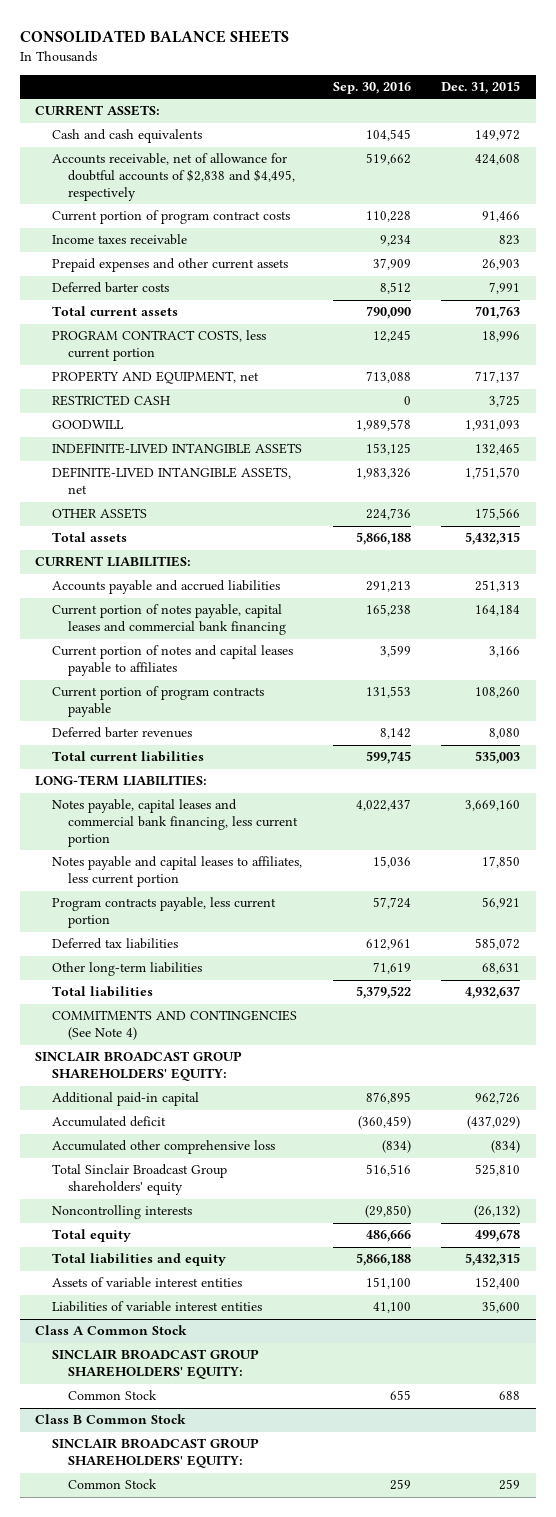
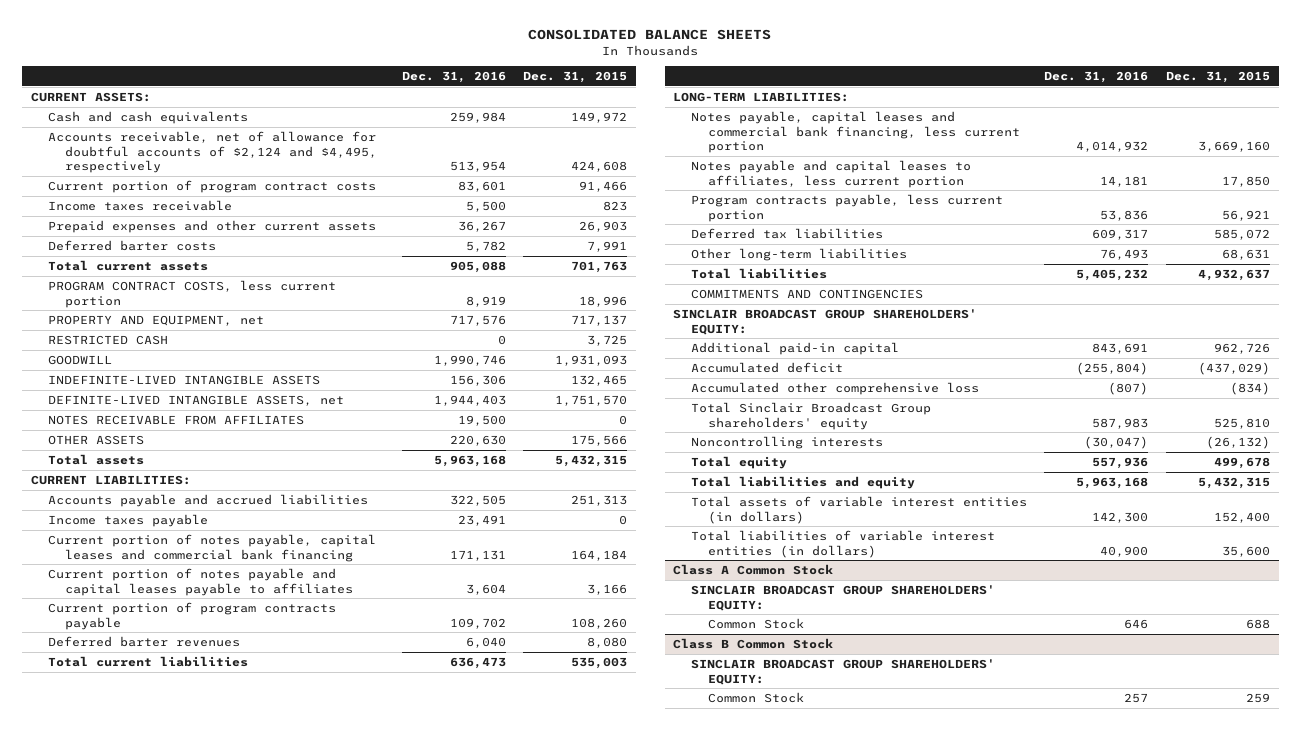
[332,82,411,95] Sep. 30, 2016 -> none
none -> [401,71,506,84] Dec. 31, 2016
[51,153,296,202] Accounts receivable, net of allowance for doubtful accounts of $2,838 and $4,495, respectively -> [47,130,378,174] Accounts receivable, net of allowance for doubtful accounts of $2,124 and $4,495, respectively
none -> [47,414,304,425] NOTES RECEIVABLE FROM AFFILIATES
none -> [47,513,208,527] Income taxes payable
[51,645,293,677] Current portion of notes and capital leases payable to affiliates -> [47,567,354,596] Current portion of notes payable and capital leases payable to affiliates
[51,1010,297,1041] COMMITMENTS AND CONTINGENCIES (See Note 4) -> [690,288,923,299] COMMITMENTS AND CONTINGENCIES
[51,1277,242,1289] Assets of variable interest entities -> [690,495,1027,524] Total assets of variable interest entities (in dollars)
[51,1301,262,1313] Liabilities of variable interest entities -> [690,529,995,558] Total liabilities of variable interest entities (in dollars)

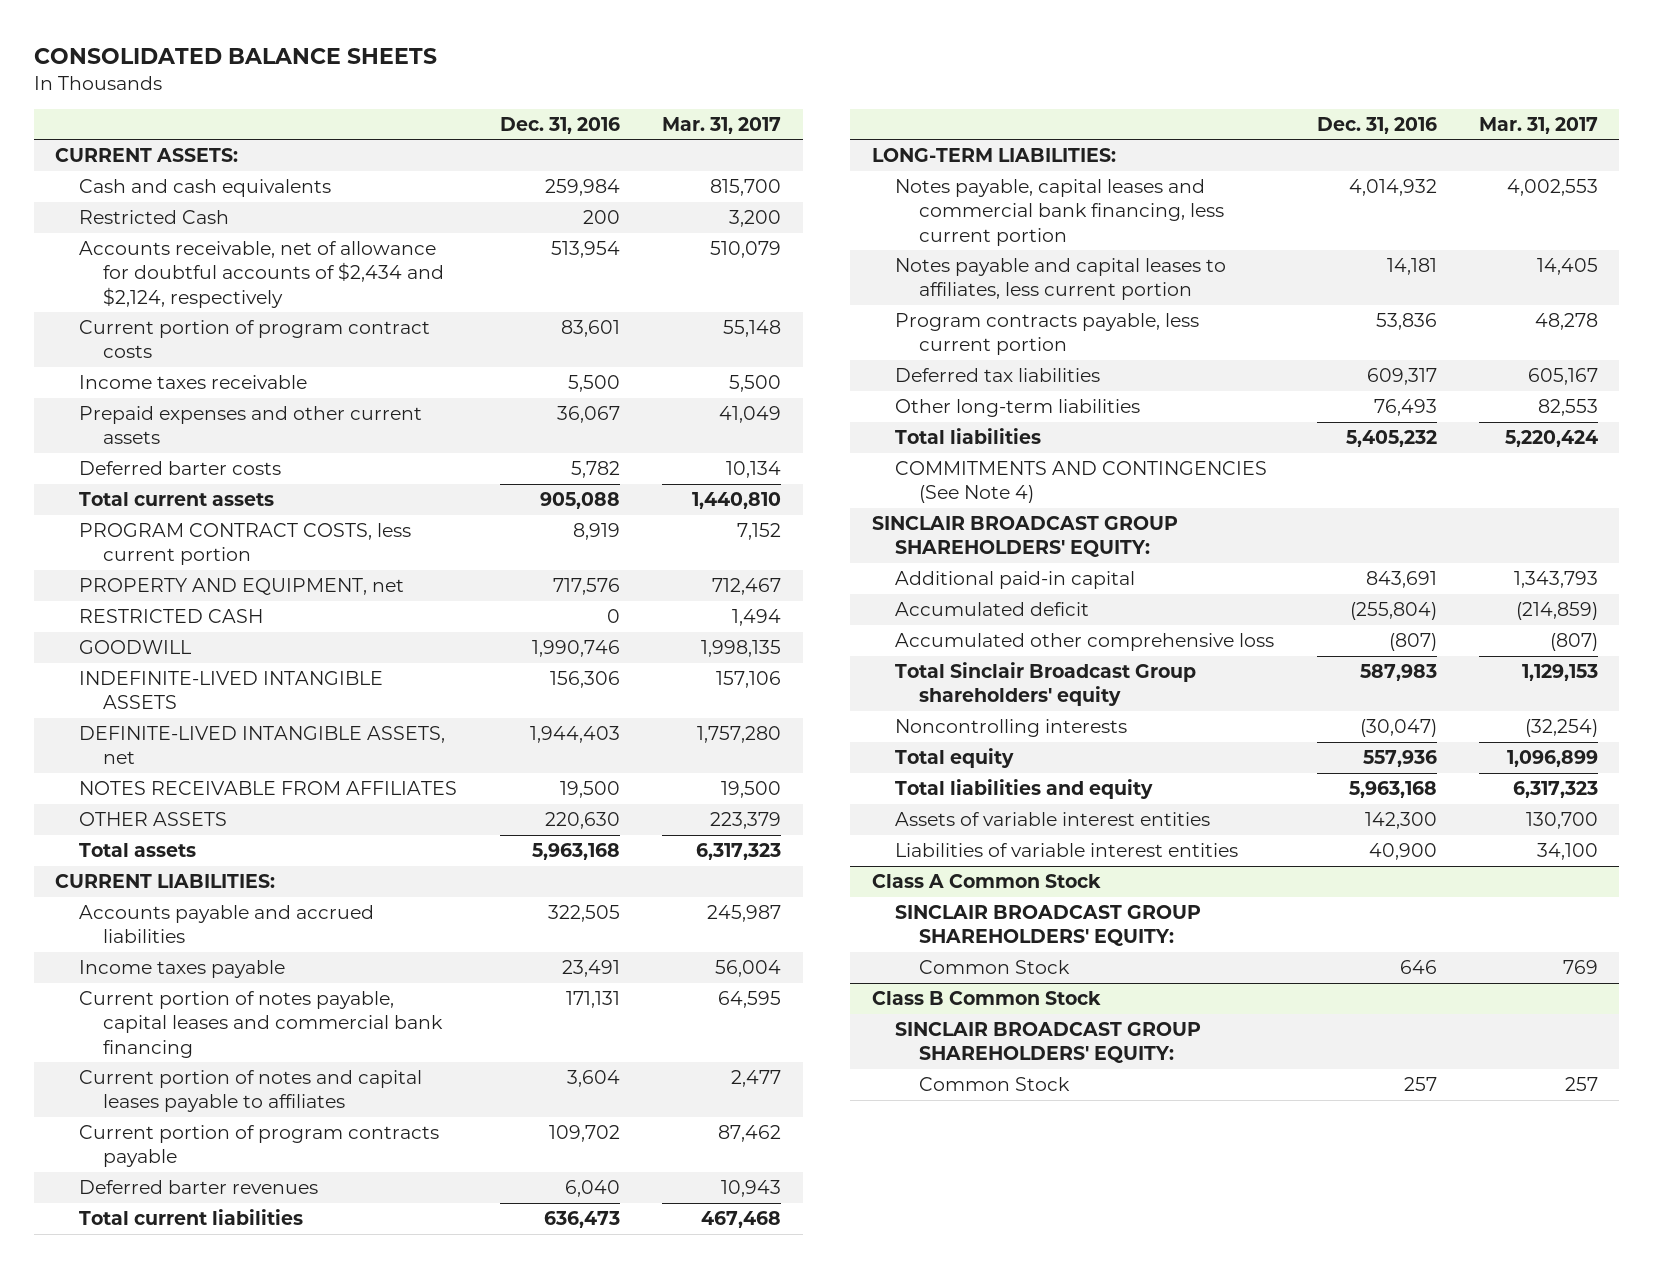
[523,71,628,84] Dec. 31, 2015 -> none
none -> [662,116,782,134] Mar. 31, 2017
none -> [78,209,229,224] Restricted Cash
[47,130,378,174] Accounts receivable, net of allowance for doubtful accounts of $2,124 and $4,495, respectively -> [78,240,444,308] Accounts receivable, net of allowance for doubtful accounts of $2,434 and $2,124, respectively
[457,220,506,232] 36,267 -> [557,405,621,423] 36,067
[47,567,354,596] Current portion of notes payable and capital leases payable to affiliates -> [78,1069,422,1113] Current portion of notes and capital leases payable to affiliates
[690,288,923,299] COMMITMENTS AND CONTINGENCIES -> [895,460,1268,504] COMMITMENTS AND CONTINGENCIES (See Note 4)
[690,495,1027,524] Total assets of variable interest entities (in dollars) -> [895,811,1211,826] Assets of variable interest entities
[690,529,995,558] Total liabilities of variable interest entities (in dollars) -> [895,842,1239,857] Liabilities of variable interest entities

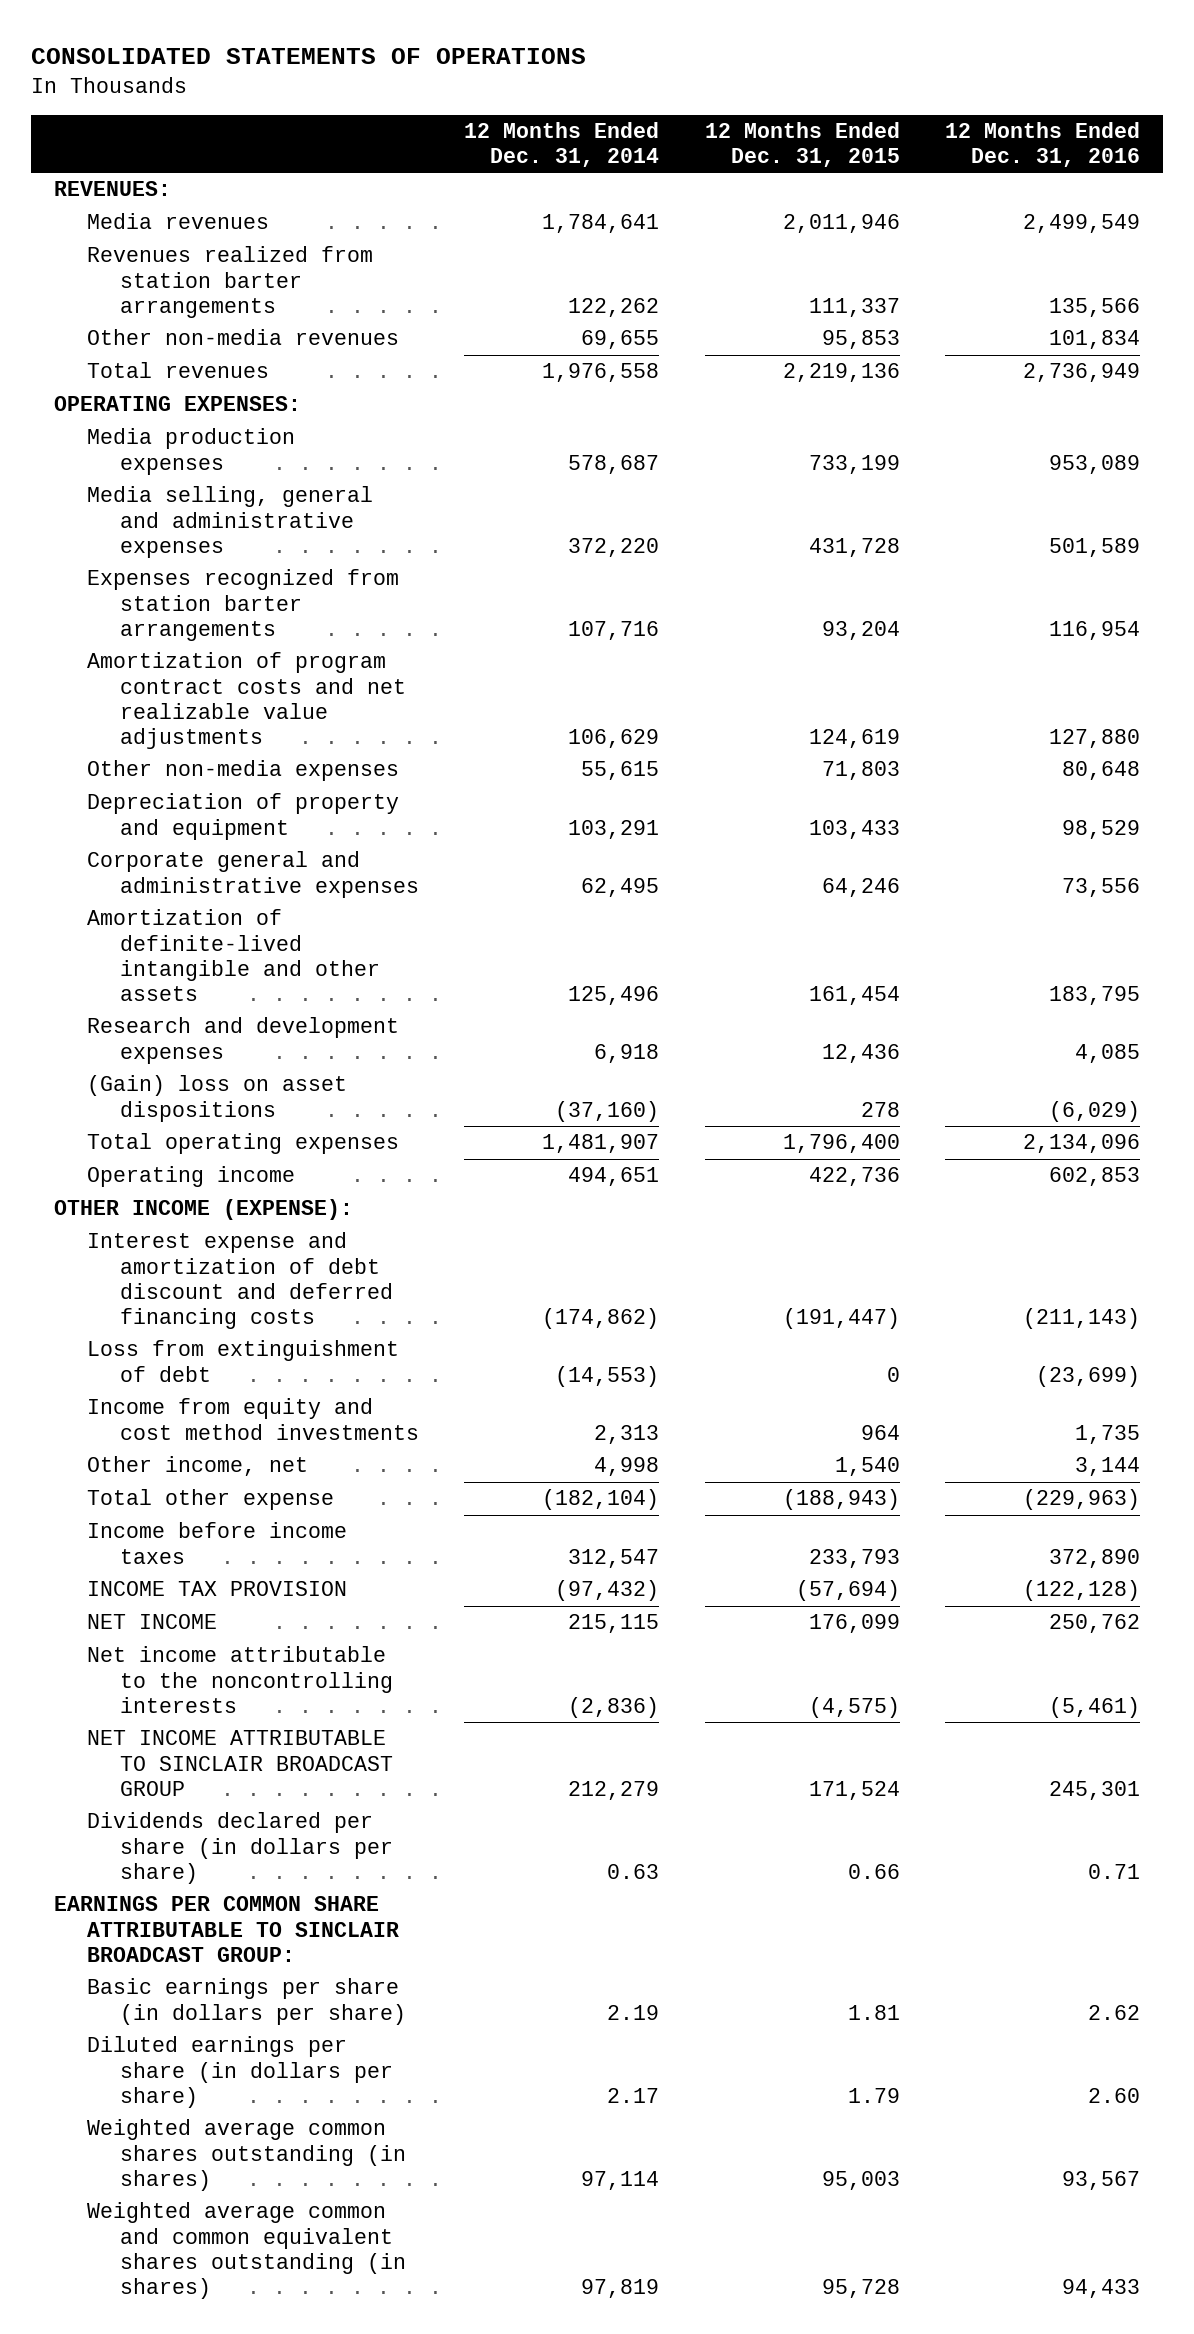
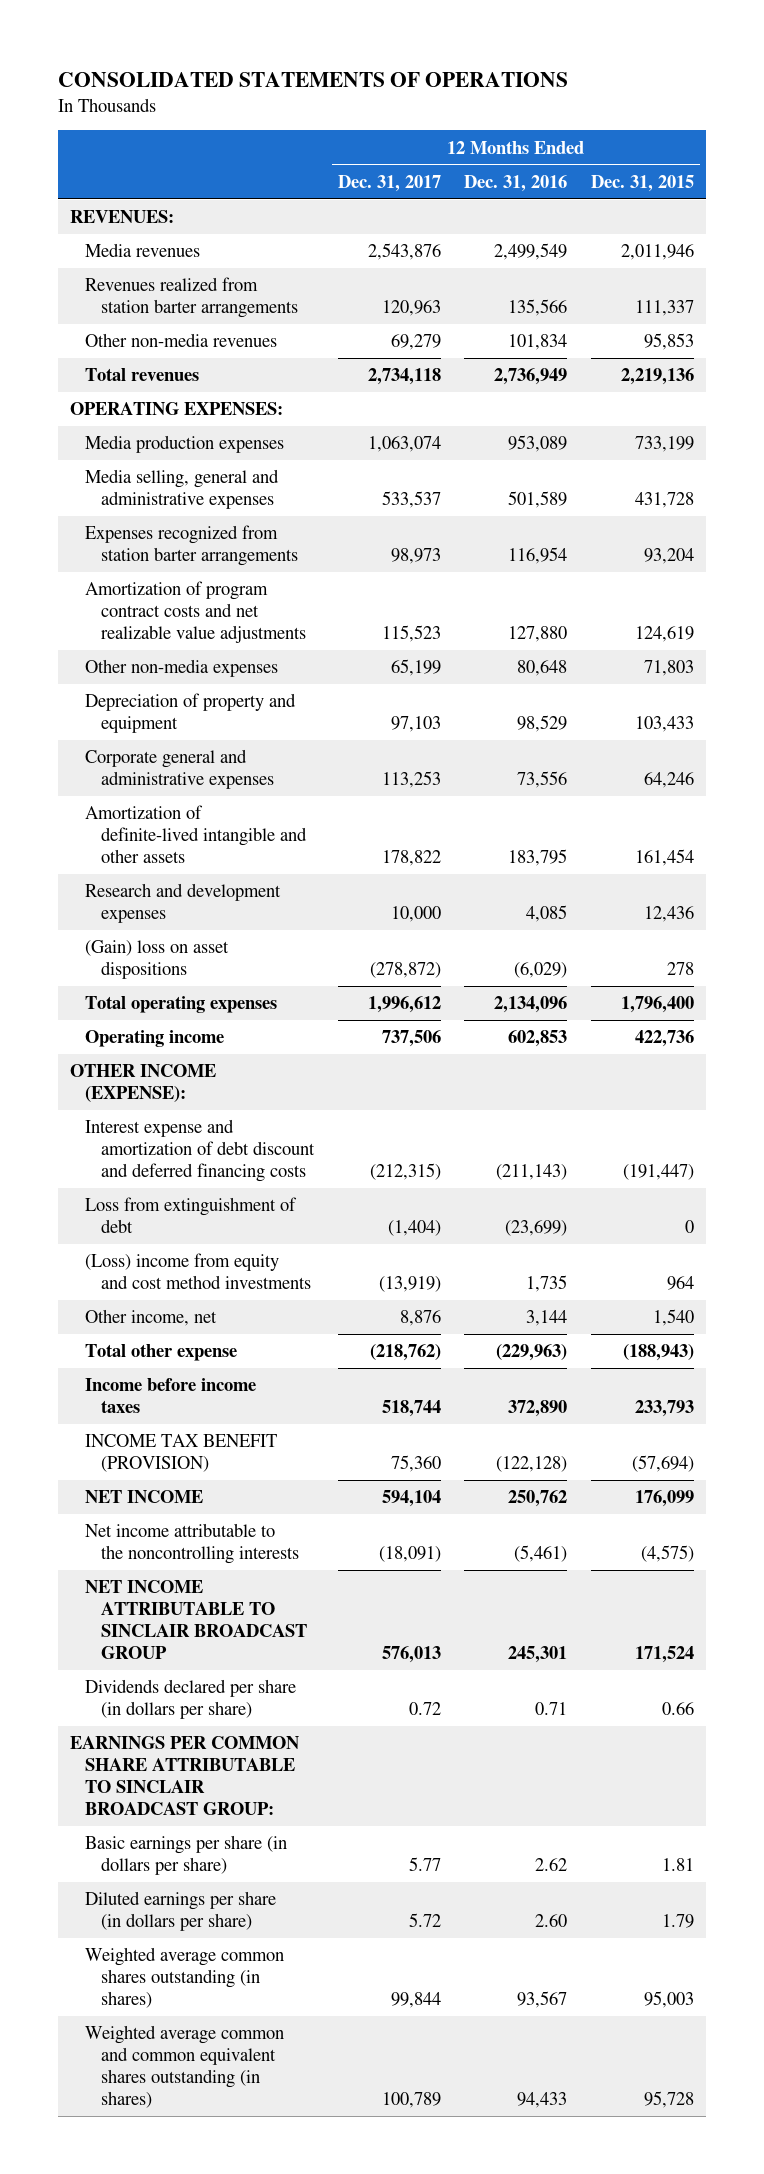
[464,121,660,168] 12 Months Ended Dec. 31, 2014 -> none
none -> [337,174,441,192] Dec. 31, 2017
[86,1398,419,1440] Income from equity and cost method investments -> [85,1253,312,1290] (Loss) income from equity and cost method investments
[86,1581,347,1597] INCOME TAX PROVISION -> [85,1434,278,1473] INCOME TAX BENEFIT (PROVISION)

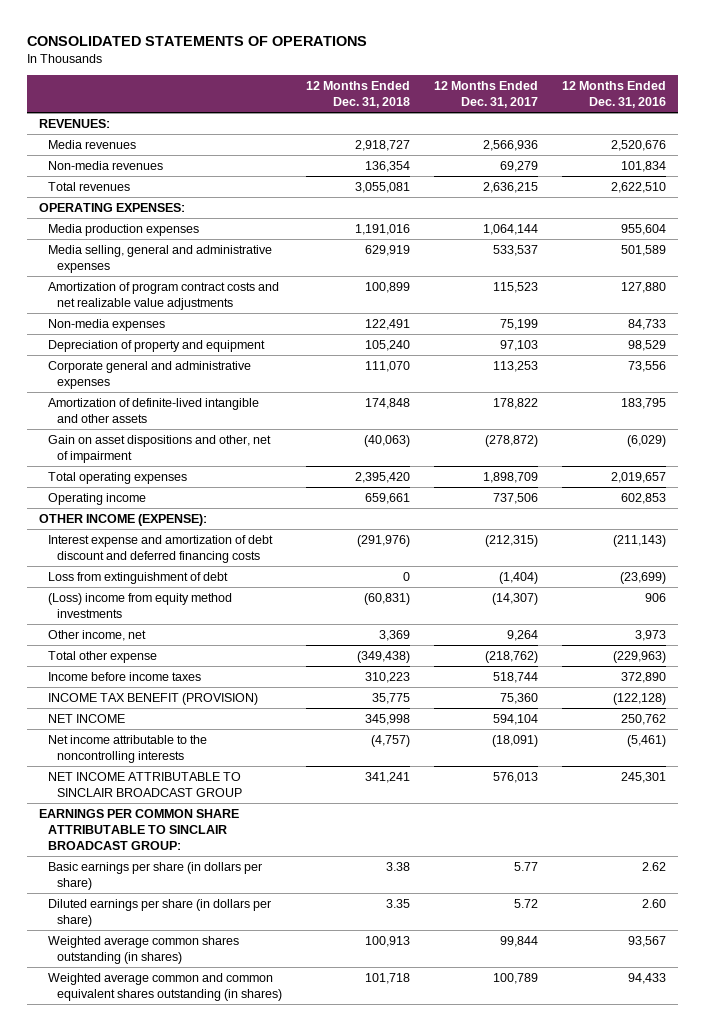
[590,174,694,192] Dec. 31, 2015 -> none
none -> [306,81,411,109] 12 Months Ended Dec. 31, 2018
[85,277,299,319] Revenues realized from station barter arrangements -> none
[367,243,441,261] 2,543,876 -> [483,139,539,151] 2,566,936
[494,243,568,261] 2,499,549 -> [611,139,667,151] 2,520,676
[85,333,278,348] Other non-media revenues -> [47,160,163,170] Non-media revenues
[367,368,441,386] 2,734,118 -> [483,181,539,193] 2,636,215
[494,368,568,386] 2,736,949 -> [611,181,667,193] 2,622,510
[367,436,441,453] 1,063,074 -> [483,223,539,235] 1,064,144
[508,435,568,453] 953,089 -> [621,223,667,235] 955,604
[85,525,299,567] Expenses recognized from station barter arrangements -> none
[85,659,279,678] Other non-media expenses -> [47,318,165,331] Non-media expenses
[390,659,441,677] 65,199 -> [500,318,539,330] 75,199
[517,660,568,677] 80,648 -> [628,318,667,330] 84,733
[85,883,282,924] Research and development expenses -> none
[85,940,230,980] (Gain) loss on asset dispositions -> [47,434,271,463] Gain on asset dispositions and other, net of impairment
[367,996,441,1014] 1,996,612 -> [483,471,539,483] 1,898,709
[494,996,568,1014] 2,134,096 -> [611,471,667,483] 2,019,657
[85,1253,312,1290] (Loss) income from equity and cost method investments -> [47,592,232,618] (Loss) income from equity method investments
[378,1276,441,1293] (13,919) -> [492,592,539,605] (14,307)
[526,1275,568,1293] 1,735 -> [645,592,667,602] 906
[399,1310,441,1327] 8,876 -> [507,629,539,641] 9,264
[526,1310,568,1327] 3,144 -> [635,629,667,641] 3,973
[85,1679,297,1720] Dividends declared per share (in dollars per share) -> none

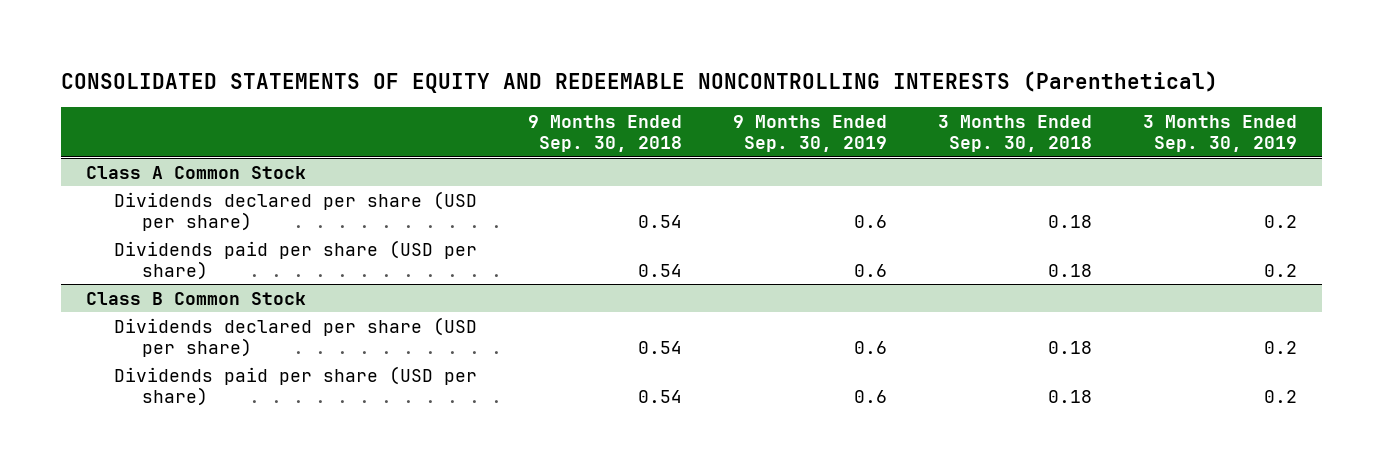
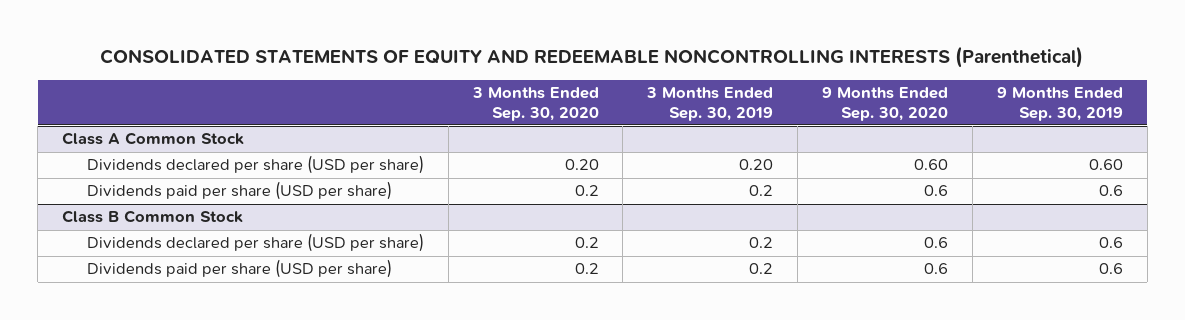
[527,114,682,153] 9 Months Ended Sep. 30, 2018 -> none
[937,114,1092,153] 3 Months Ended Sep. 30, 2018 -> none
none -> [471,87,599,121] 3 Months Ended Sep. 30, 2020
none -> [822,87,949,121] 9 Months Ended Sep. 30, 2020
[853,214,887,228] 0.6 -> [1088,159,1123,171] 0.60
[1263,214,1297,228] 0.2 -> [739,159,774,171] 0.20

